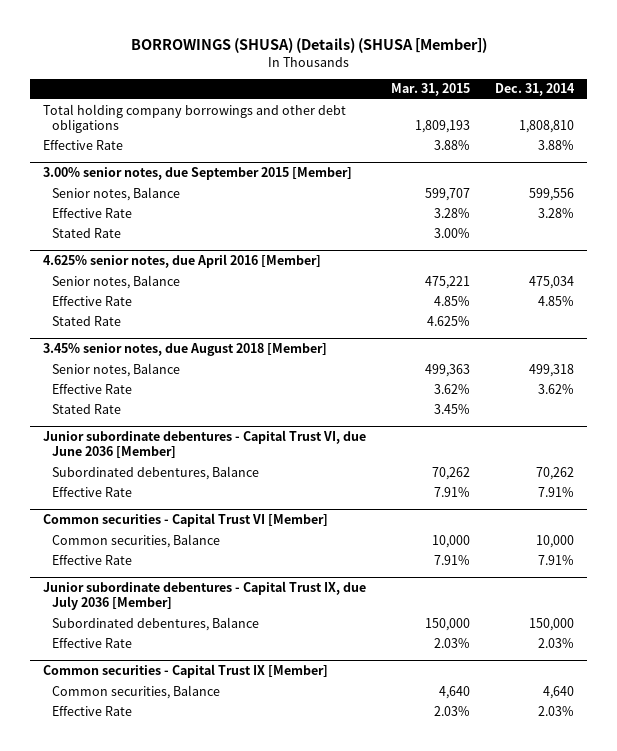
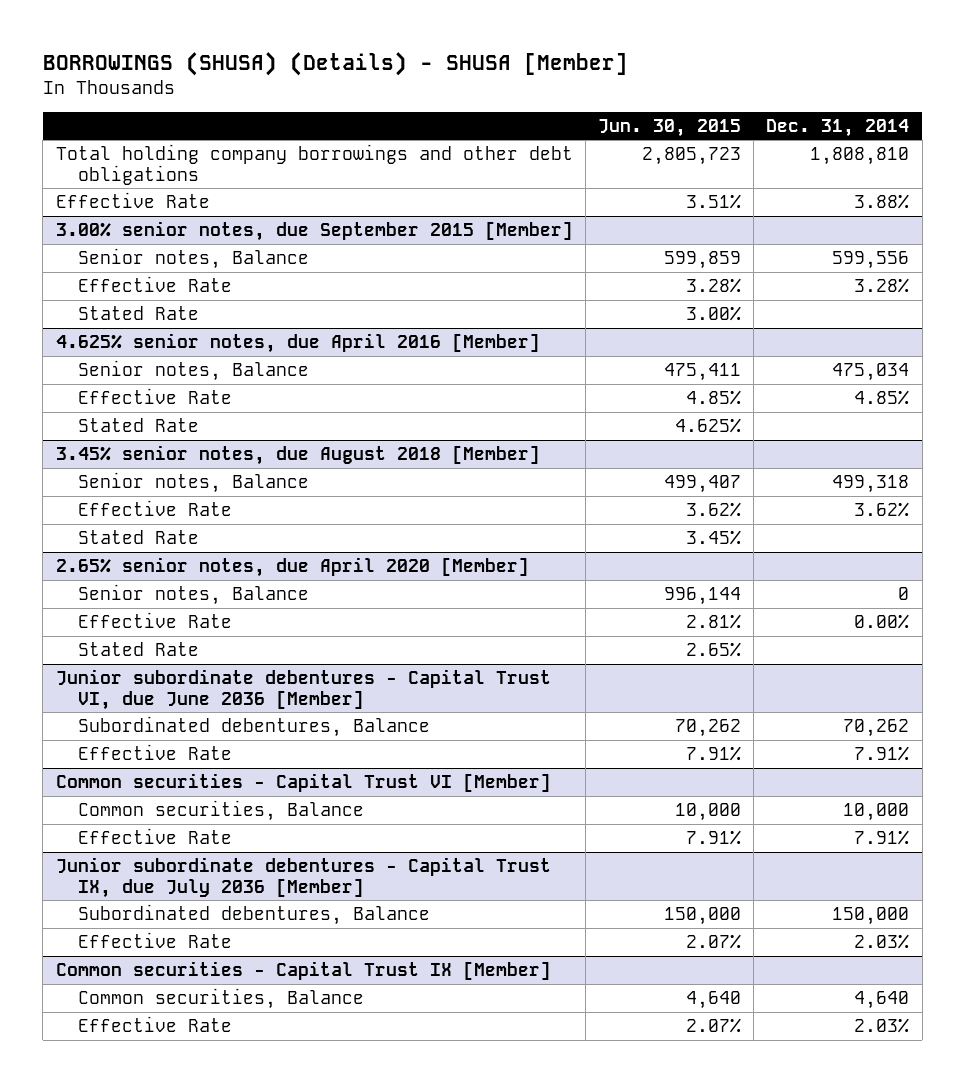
[130,37,487,53] BORROWINGS (SHUSA) (Details) (SHUSA [Member]) -> [42,52,628,77] BORROWINGS (SHUSA) (Details) - SHUSA [Member]
[391,83,471,97] Mar. 31, 2015 -> none
none -> [598,118,742,137] Jun. 30, 2015
none -> [55,556,529,577] 2.65% senior notes, due April 2020 [Member]
none -> [78,583,310,605] Senior notes, Balance
none -> [78,611,233,628] Effective Rate
none -> [78,641,200,656] Stated Rate

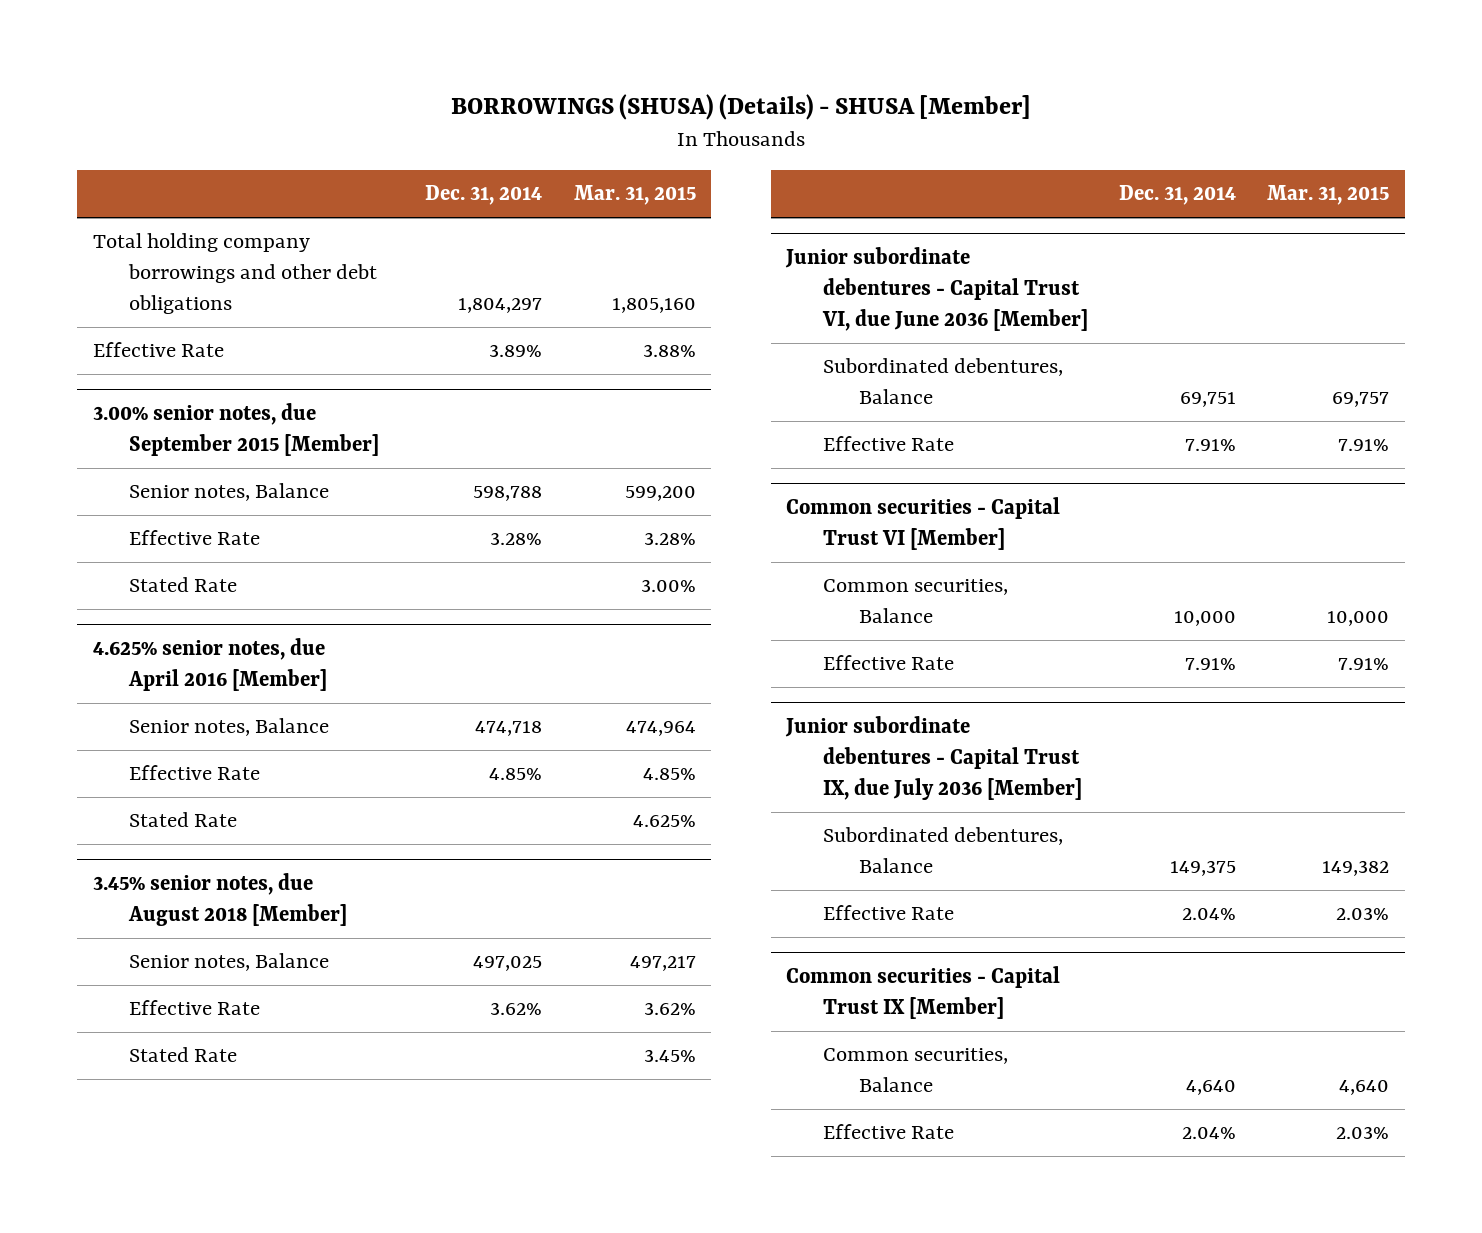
[598,118,742,137] Jun. 30, 2015 -> none
none -> [573,185,696,206] Mar. 31, 2015
[810,146,910,165] 1,808,810 -> [458,298,543,314] 1,804,297
[854,193,910,209] 3.88% -> [489,344,543,358] 3.89%
[832,250,910,269] 599,556 -> [473,486,543,502] 598,788
[832,362,910,381] 475,034 -> [475,721,543,737] 474,718
[832,474,910,493] 499,318 -> [473,956,543,972] 497,025
[55,556,529,577] 2.65% senior notes, due April 2020 [Member] -> none
[78,583,310,605] Senior notes, Balance -> none
[78,611,233,628] Effective Rate -> none
[78,641,200,656] Stated Rate -> none
[843,718,910,737] 70,262 -> [1180,392,1237,408] 69,751
[832,906,910,925] 150,000 -> [1170,860,1237,877] 149,375
[854,933,910,949] 2.03% -> [1182,908,1237,921] 2.04%
[854,1017,910,1033] 2.03% -> [1182,1127,1237,1140] 2.04%

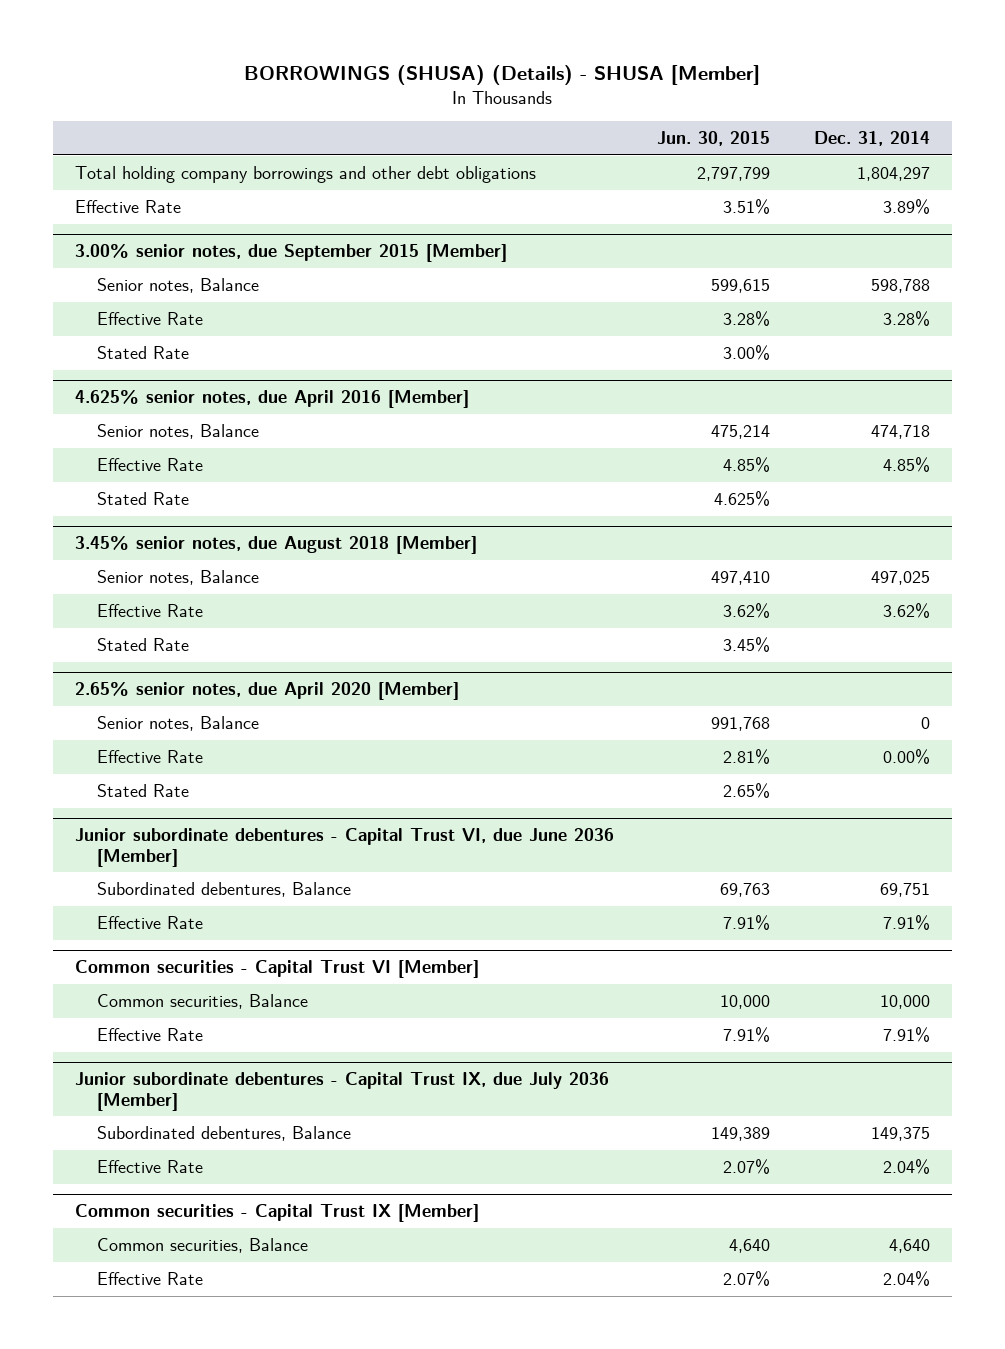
[573,185,696,206] Mar. 31, 2015 -> none
none -> [657,131,771,147] Jun. 30, 2015
none -> [74,682,459,701] 2.65% senior notes, due April 2020 [Member]
none -> [96,715,259,731] Senior notes, Balance
none -> [96,749,203,763] Effective Rate
none -> [96,783,189,797] Stated Rate

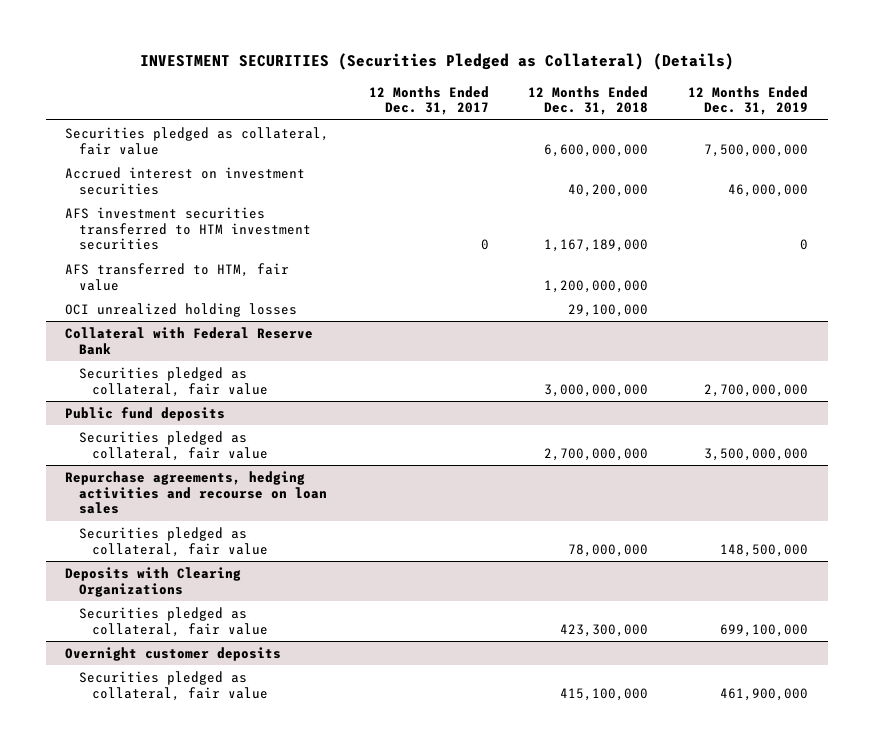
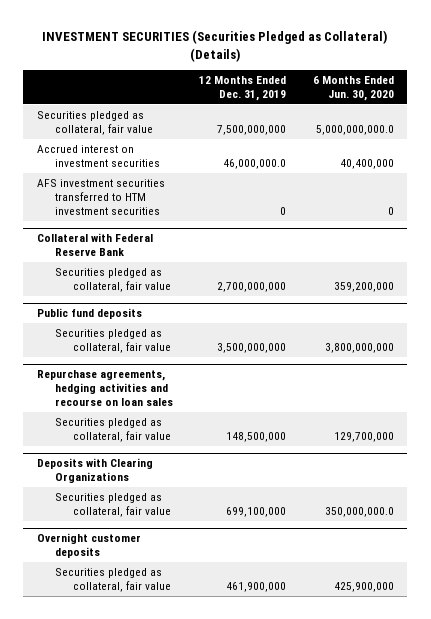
[368,85,489,116] 12 Months Ended Dec. 31, 2017 -> none
[528,85,649,116] 12 Months Ended Dec. 31, 2018 -> none
none -> [313,75,395,102] 6 Months Ended Jun. 30, 2020
[727,183,808,197] 46,000,000 -> [223,159,287,170] 46,000,000.0
[65,262,290,291] AFS transferred to HTM, fair value -> none
[65,302,298,317] OCI unrealized holding losses -> none

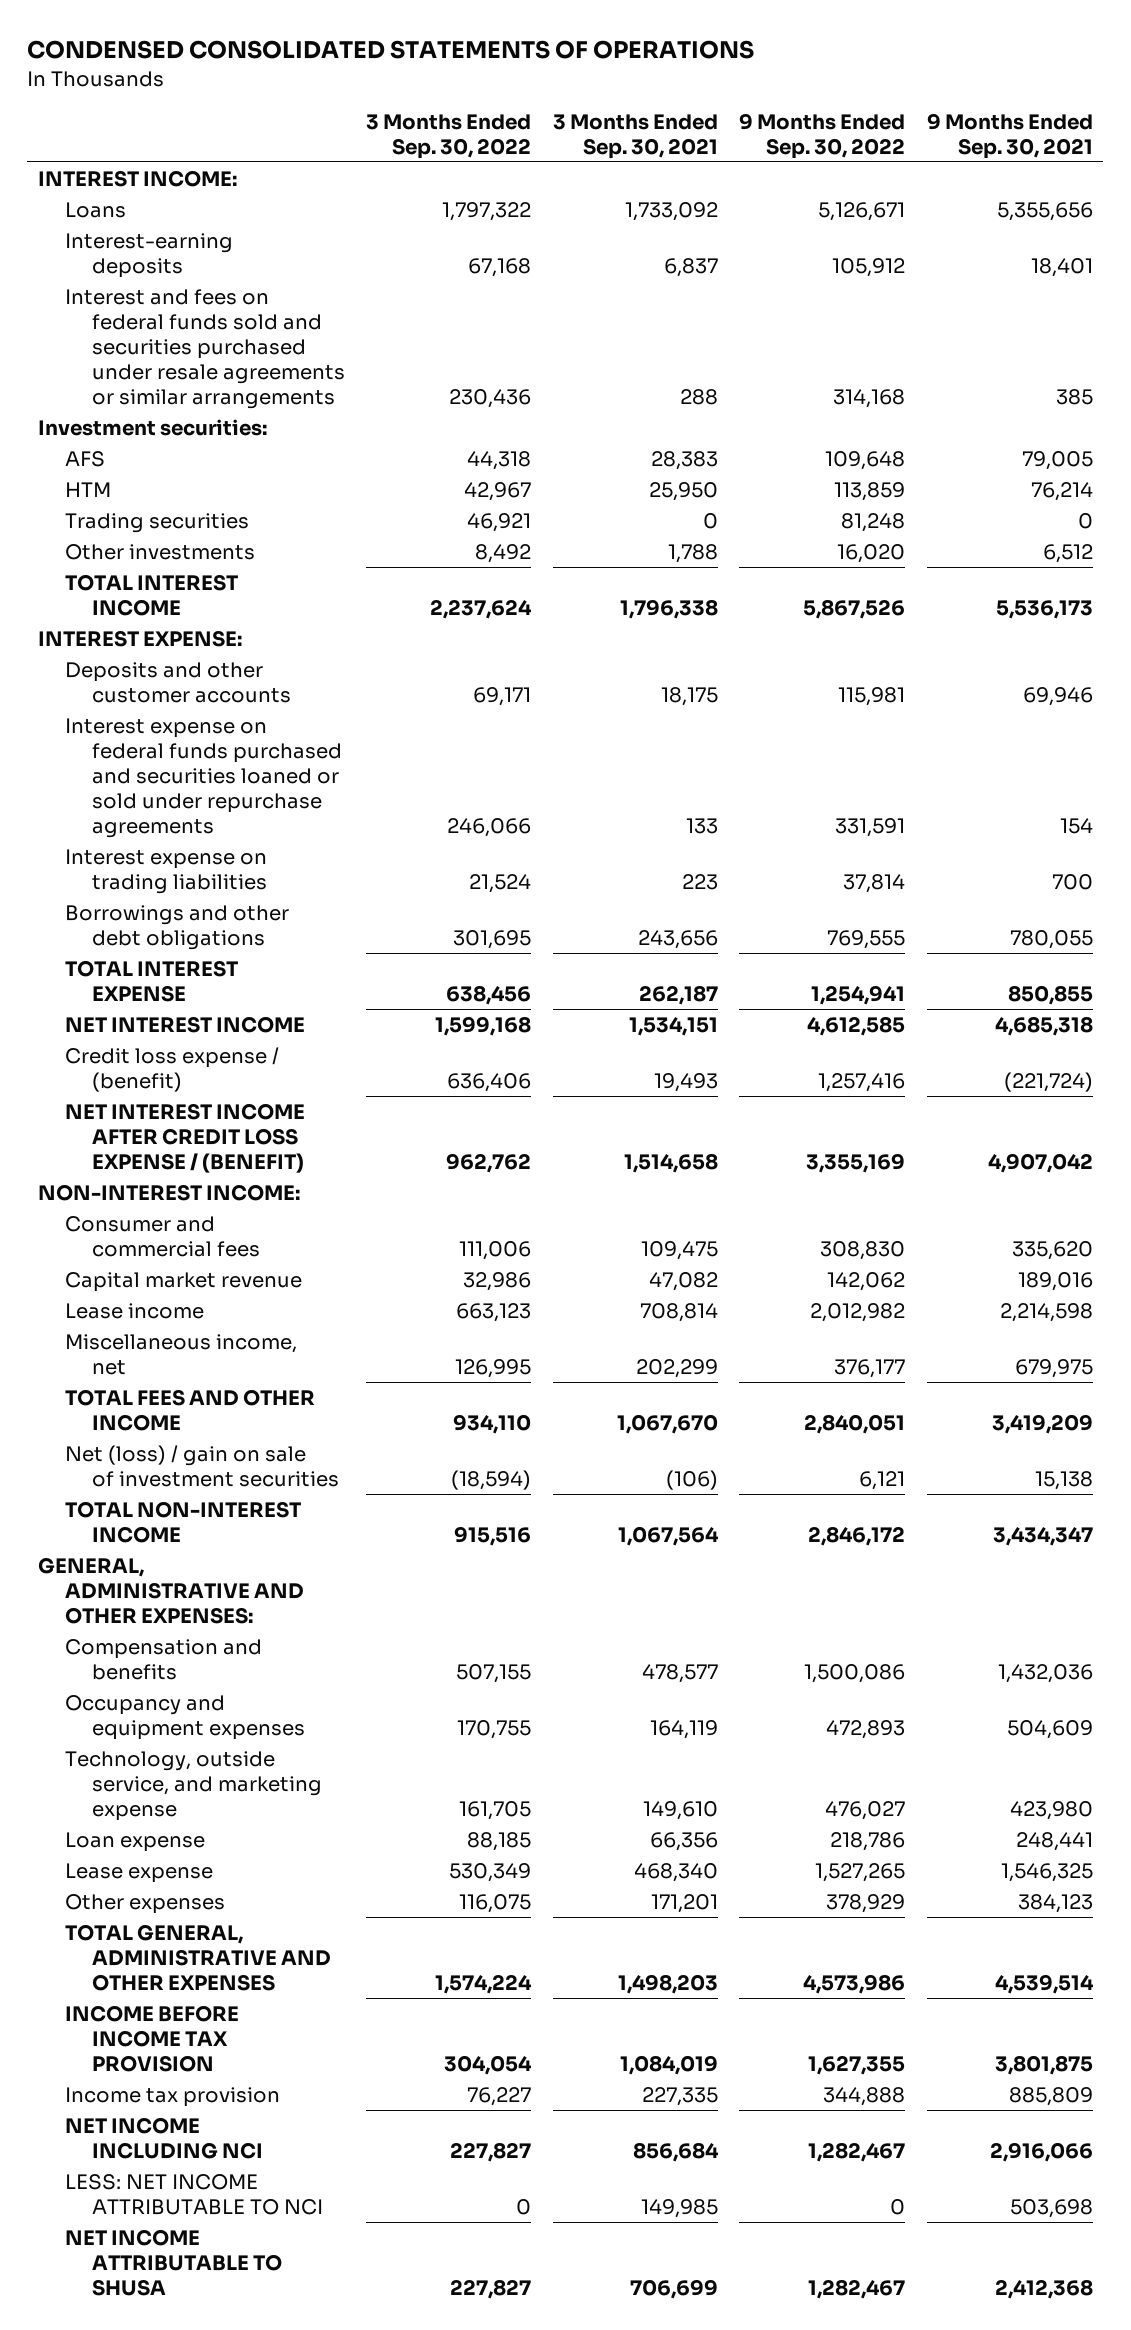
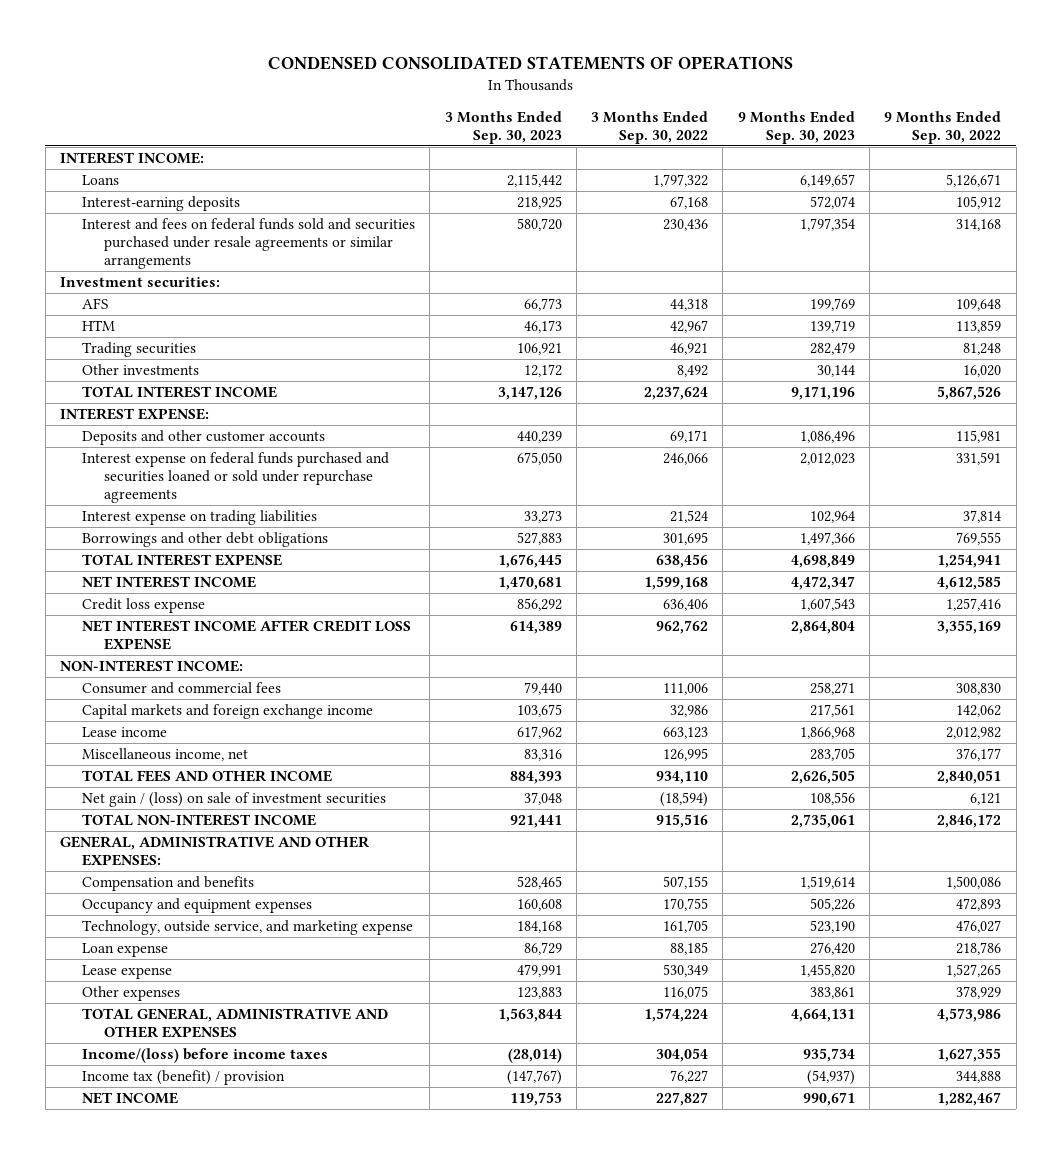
[552,113,718,159] 3 Months Ended Sep. 30, 2021 -> none
[926,112,1093,159] 9 Months Ended Sep. 30, 2021 -> none
none -> [444,110,562,144] 3 Months Ended Sep. 30, 2023
none -> [737,110,855,144] 9 Months Ended Sep. 30, 2023
[64,1046,279,1092] Credit loss expense / (benefit) -> [81,598,205,614] Credit loss expense
[64,1102,305,1173] NET INTEREST INCOME AFTER CREDIT LOSS EXPENSE / (BENEFIT) -> [81,620,411,651] NET INTEREST INCOME AFTER CREDIT LOSS EXPENSE
[64,1271,302,1292] Capital market revenue -> [81,704,373,720] Capital markets and foreign exchange income
[64,1444,339,1487] Net (loss) / gain on sale of investment securities -> [81,792,386,808] Net gain / (loss) on sale of investment securities
[64,2116,263,2159] NET INCOME INCLUDING NCI -> none
[64,2173,323,2215] LESS: NET INCOME ATTRIBUTABLE TO NCI -> none
[64,2004,239,2072] INCOME BEFORE INCOME TAX PROVISION -> [81,1048,328,1064] Income/(loss) before income taxes
[64,2086,280,2107] Income tax provision -> [81,1070,285,1086] Income tax (benefit) / provision
[64,2228,282,2296] NET INCOME ATTRIBUTABLE TO SHUSA -> [81,1092,178,1105] NET INCOME

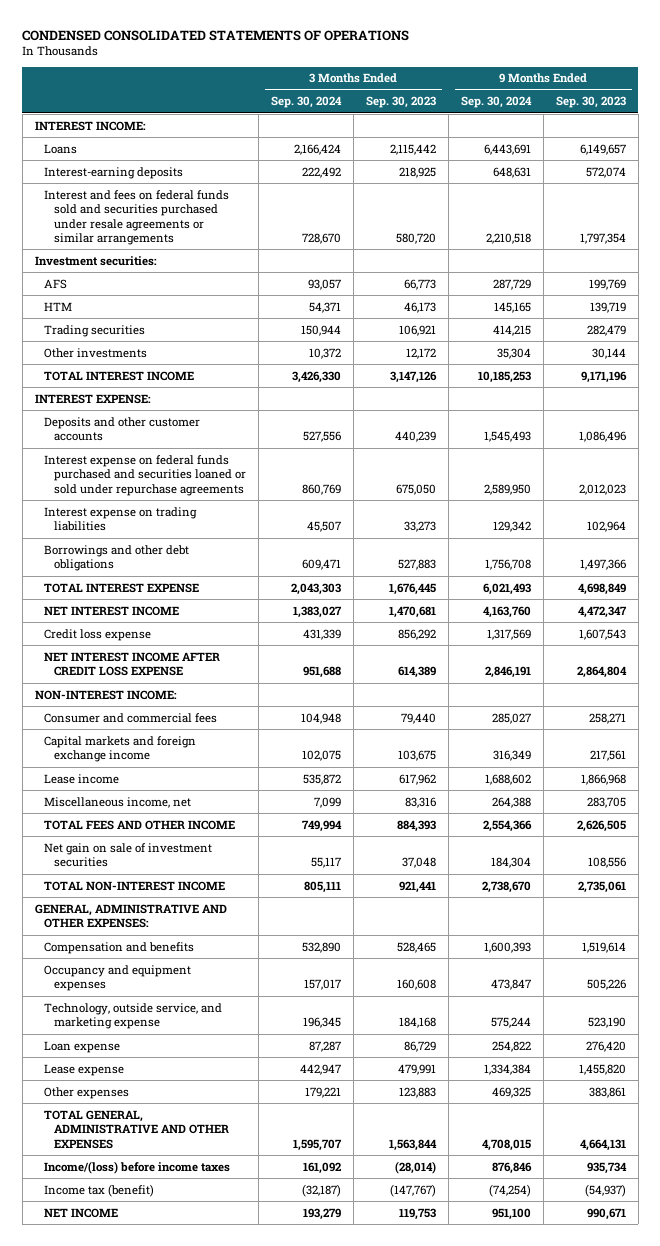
[591,110,709,144] 3 Months Ended Sep. 30, 2022 -> none
[884,110,1002,144] 9 Months Ended Sep. 30, 2022 -> none
none -> [270,96,342,109] Sep. 30, 2024
none -> [460,96,532,109] Sep. 30, 2024
[81,792,386,808] Net gain / (loss) on sale of investment securities -> [44,842,213,868] Net gain on sale of investment securities
[81,1070,285,1086] Income tax (benefit) / provision -> [44,1183,155,1197] Income tax (benefit)

